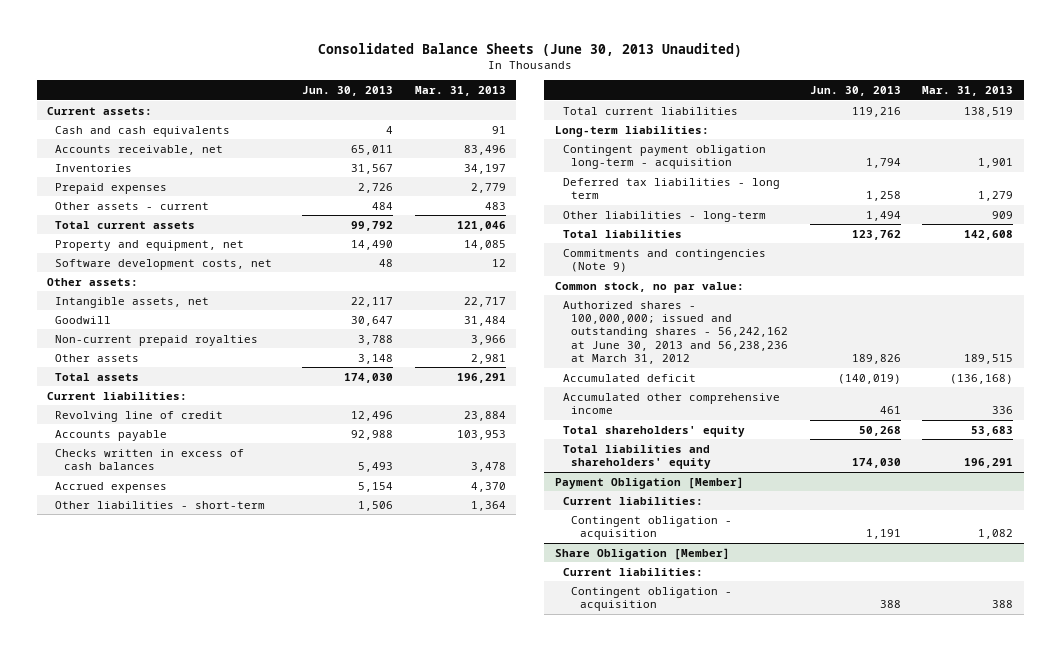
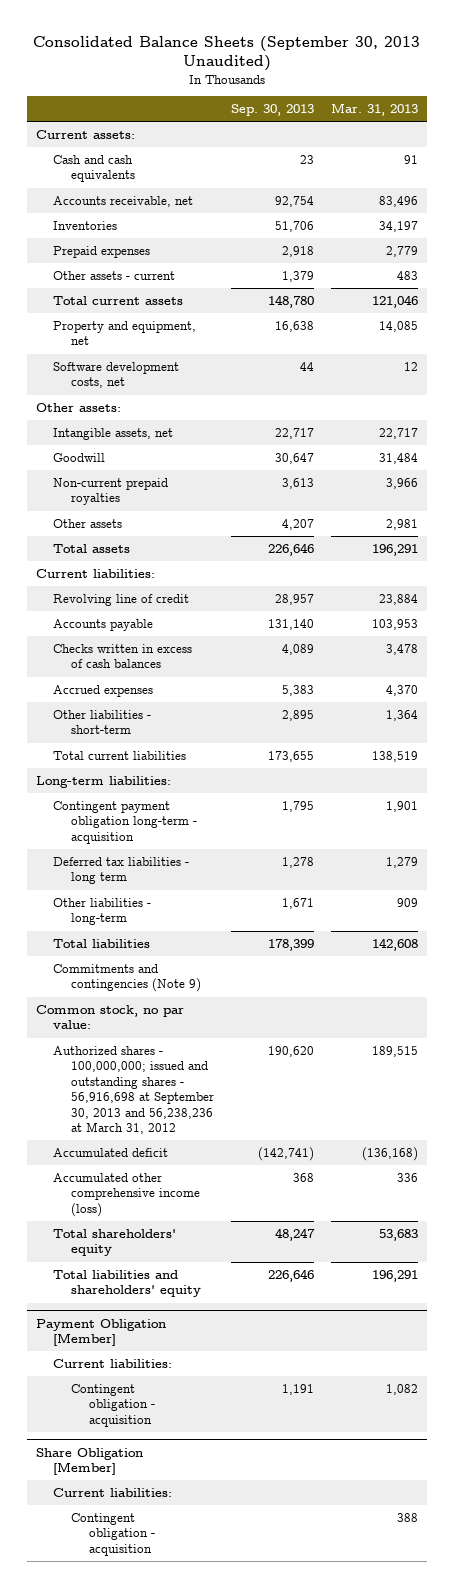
[318,42,743,57] Consolidated Balance Sheets (June 30, 2013 Unaudited) -> [32,35,420,72] Consolidated Balance Sheets (September 30, 2013 Unaudited)
[302,85,394,96] Jun. 30, 2013 -> none
none -> [231,104,315,117] Sep. 30, 2013
[563,300,789,365] Authorized shares - 100,000,000; issued and outstanding shares - 56,242,162 at June 30, 2013 and 56,238,236 at March 31, 2012 -> [53,1046,215,1135] Authorized shares - 100,000,000; issued and outstanding shares - 56,916,698 at September 30, 2013 and 56,238,236 at March 31, 2012
[563,392,781,415] Accumulated other comprehensive income -> [53,1173,201,1217] Accumulated other comprehensive income (loss)

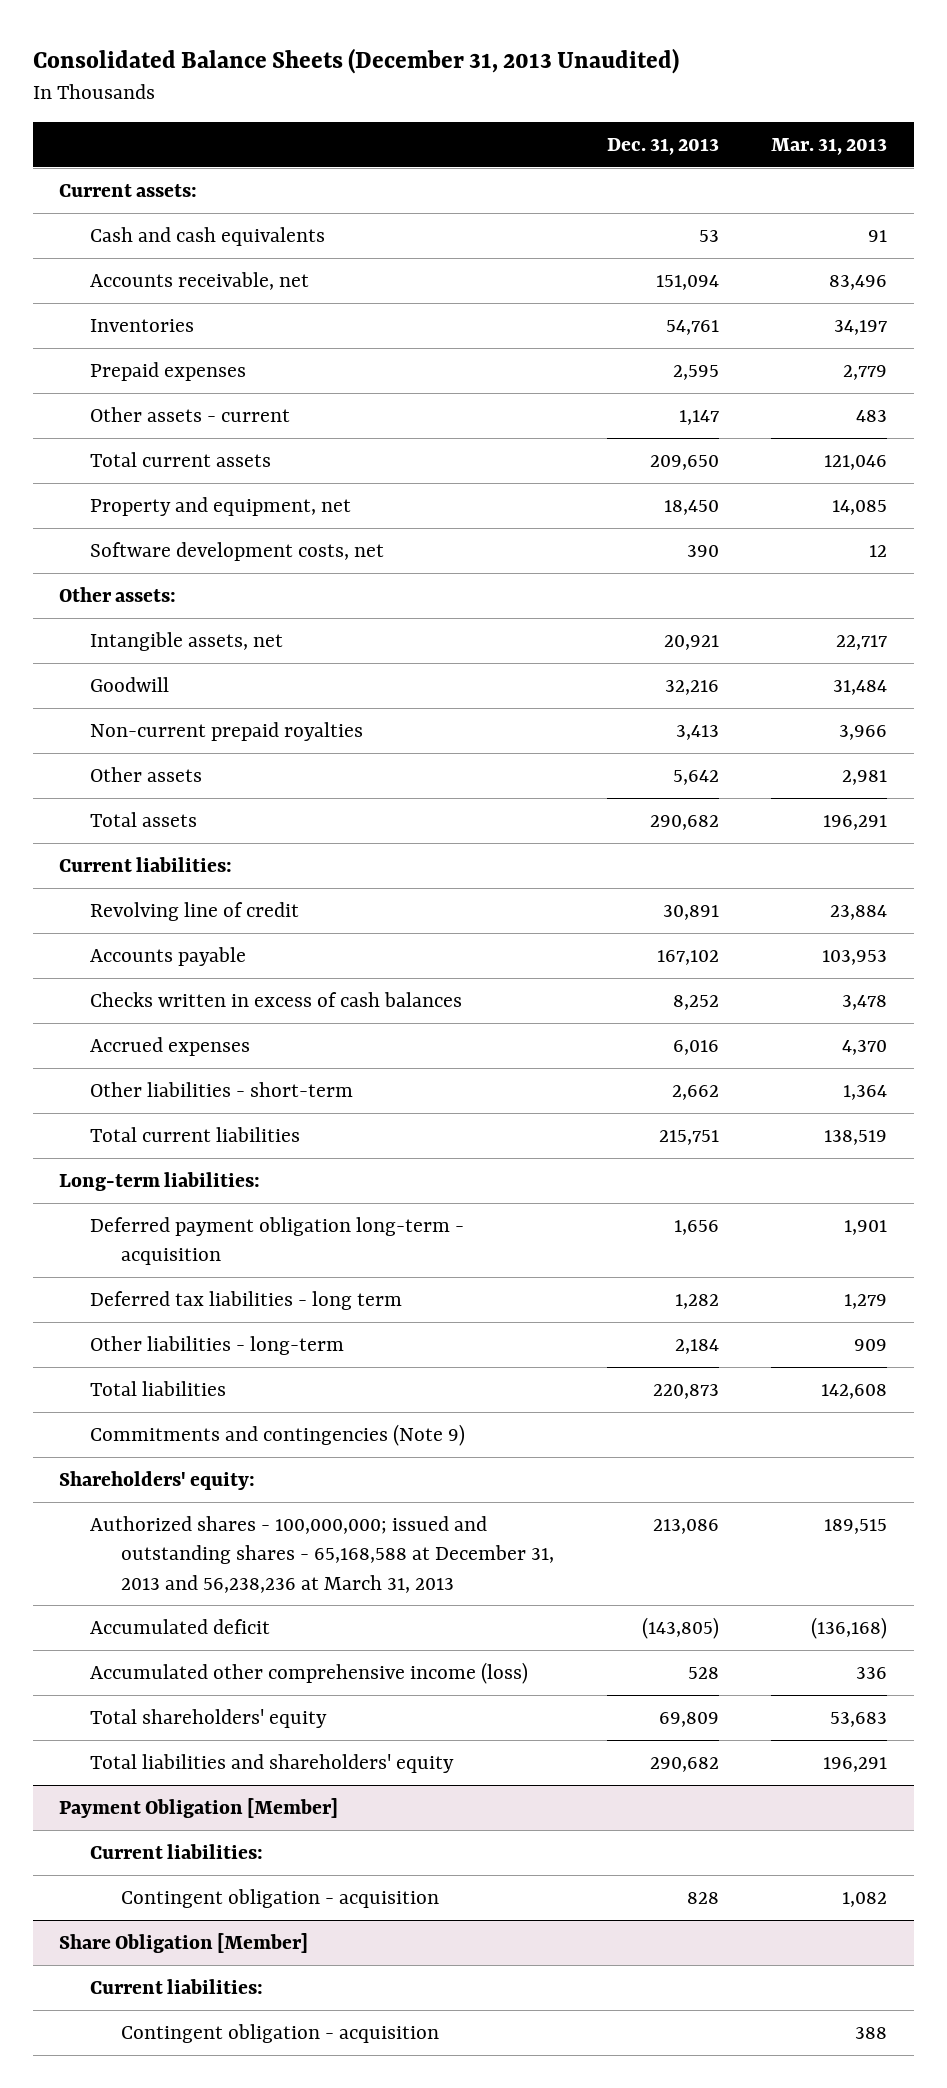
[32,35,420,72] Consolidated Balance Sheets (September 30, 2013 Unaudited) -> [32,48,679,75] Consolidated Balance Sheets (December 31, 2013 Unaudited)
[231,104,315,117] Sep. 30, 2013 -> none
none -> [606,137,719,155] Dec. 31, 2013
[53,801,198,844] Contingent payment obligation long-term - acquisition -> [90,1216,465,1266] Deferred payment obligation long-term - acquisition
[35,1005,184,1030] Common stock, no par value: -> none
none -> [59,1470,256,1490] Shareholders' equity:
[53,1046,215,1135] Authorized shares - 100,000,000; issued and outstanding shares - 56,916,698 at September 30, 2013 and 56,238,236 at March 31, 2012 -> [90,1515,555,1593] Authorized shares - 100,000,000; issued and outstanding shares - 65,168,588 at December 31, 2013 and 56,238,236 at March 31, 2013

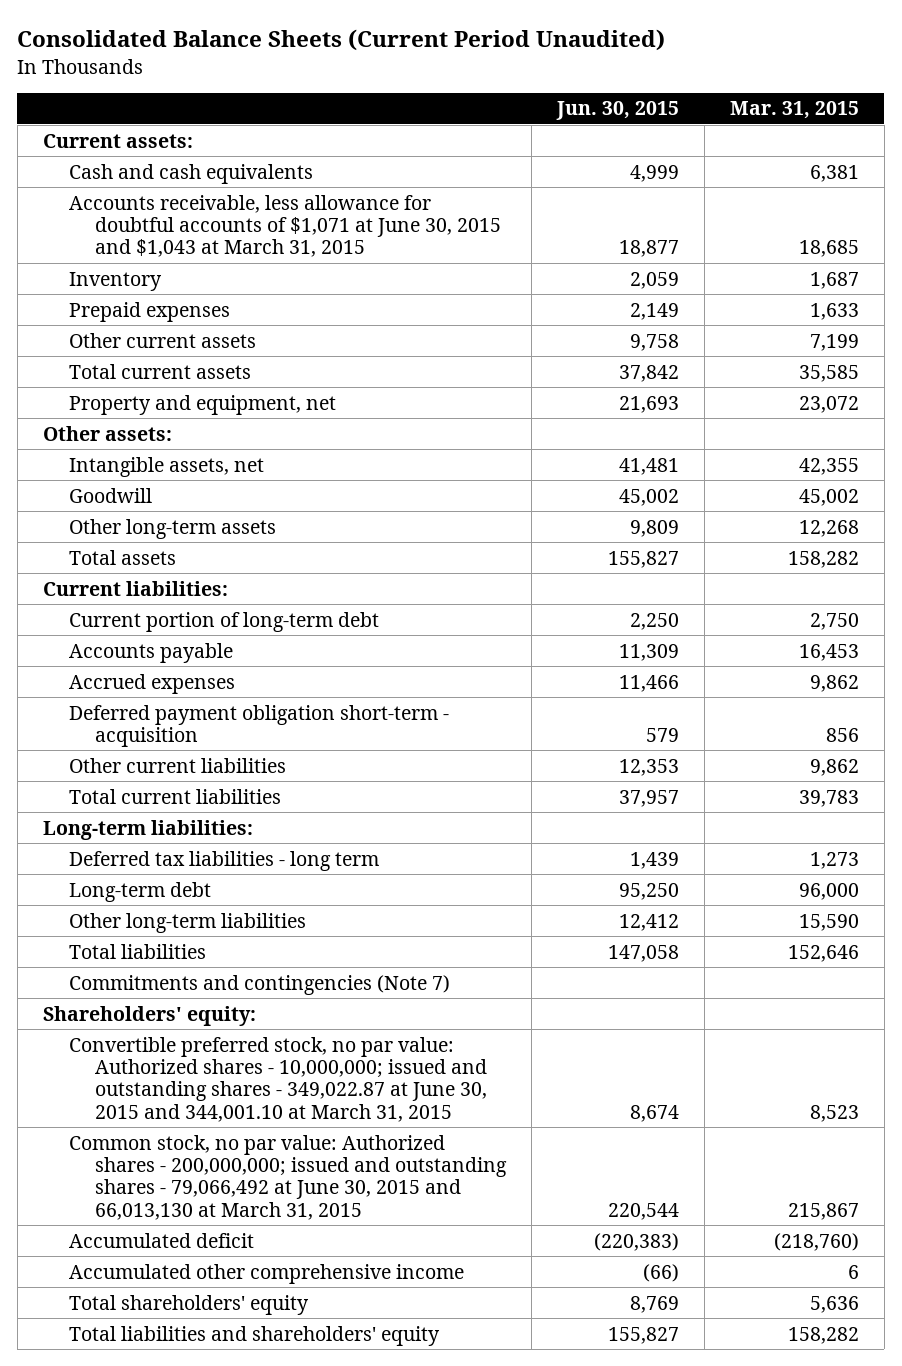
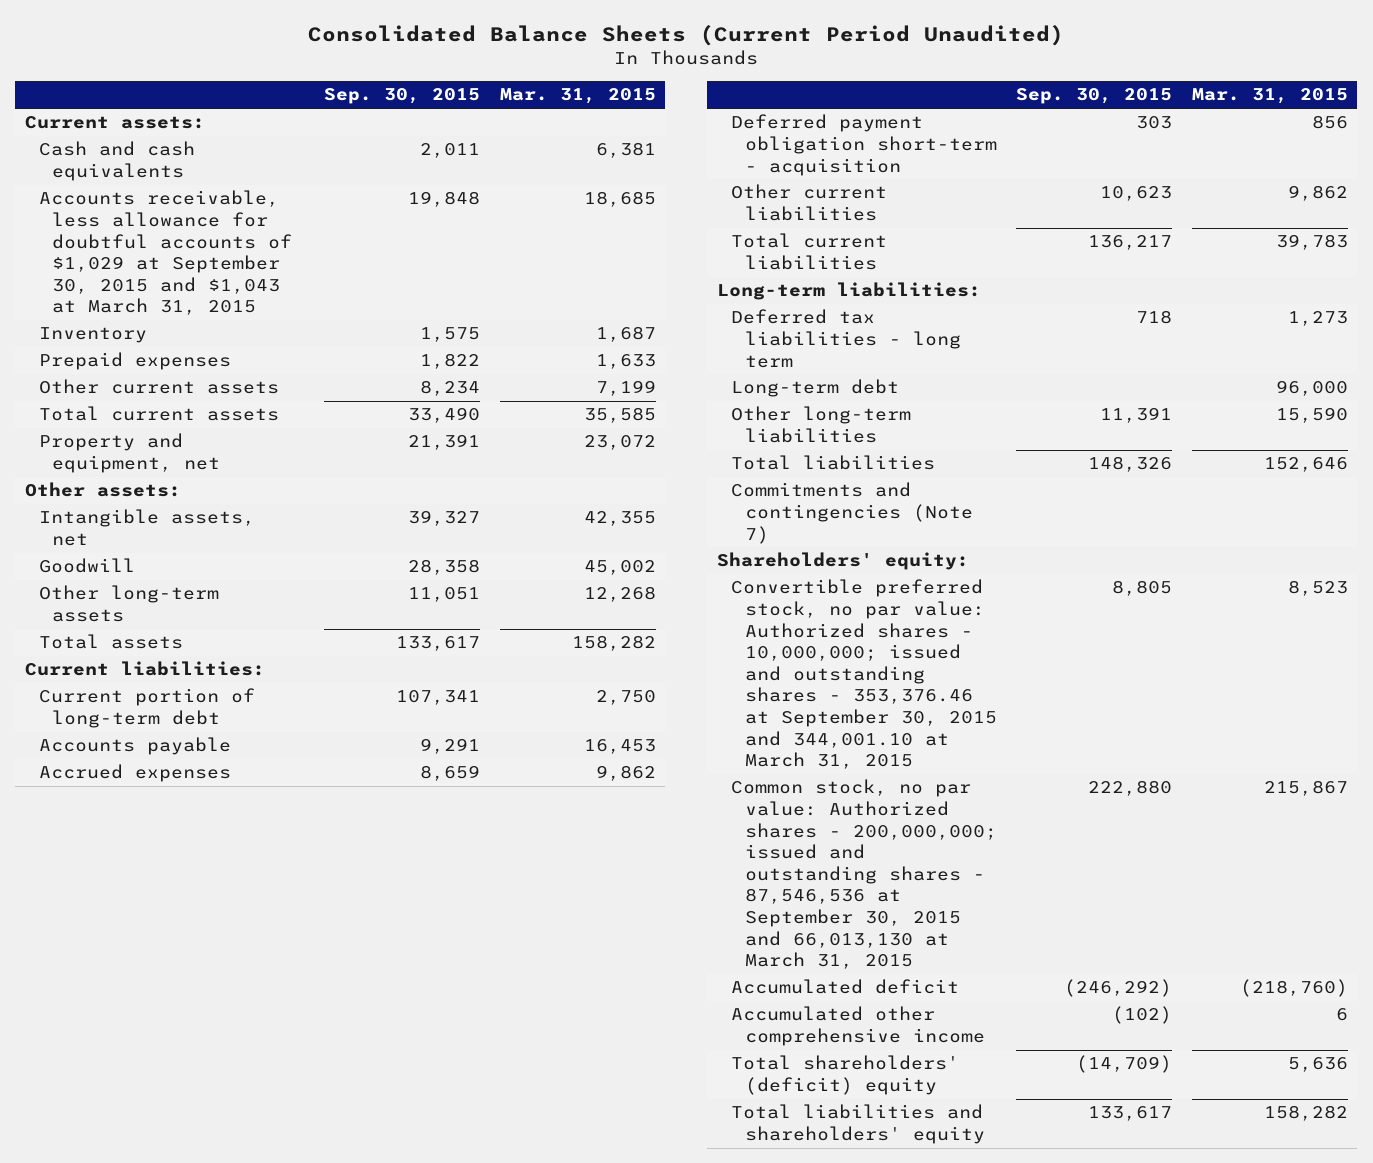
[556,101,680,121] Jun. 30, 2015 -> none
none -> [324,88,481,105] Sep. 30, 2015
[68,194,502,258] Accounts receivable, less allowance for doubtful accounts of $1,071 at June 30, 2015 and $1,043 at March 31, 2015 -> [38,190,293,316] Accounts receivable, less allowance for doubtful accounts of $1,029 at September 30, 2015 and $1,043 at March 31, 2015
[68,1036,488,1122] Convertible preferred stock, no par value: Authorized shares - 10,000,000; issued and outstanding shares - 349,022.87 at June 30, 2015 and 344,001.10 at March 31, 2015 -> [730,579,997,770] Convertible preferred stock, no par value: Authorized shares - 10,000,000; issued and outstanding shares - 353,376.46 at September 30, 2015 and 344,001.10 at March 31, 2015
[68,1134,508,1220] Common stock, no par value: Authorized shares - 200,000,000; issued and outstanding shares - 79,066,492 at June 30, 2015 and 66,013,130 at March 31, 2015 -> [730,779,997,970] Common stock, no par value: Authorized shares - 200,000,000; issued and outstanding shares - 87,546,536 at September 30, 2015 and 66,013,130 at March 31, 2015
[68,1294,309,1315] Total shareholders' equity -> [730,1055,959,1096] Total shareholders' (deficit) equity

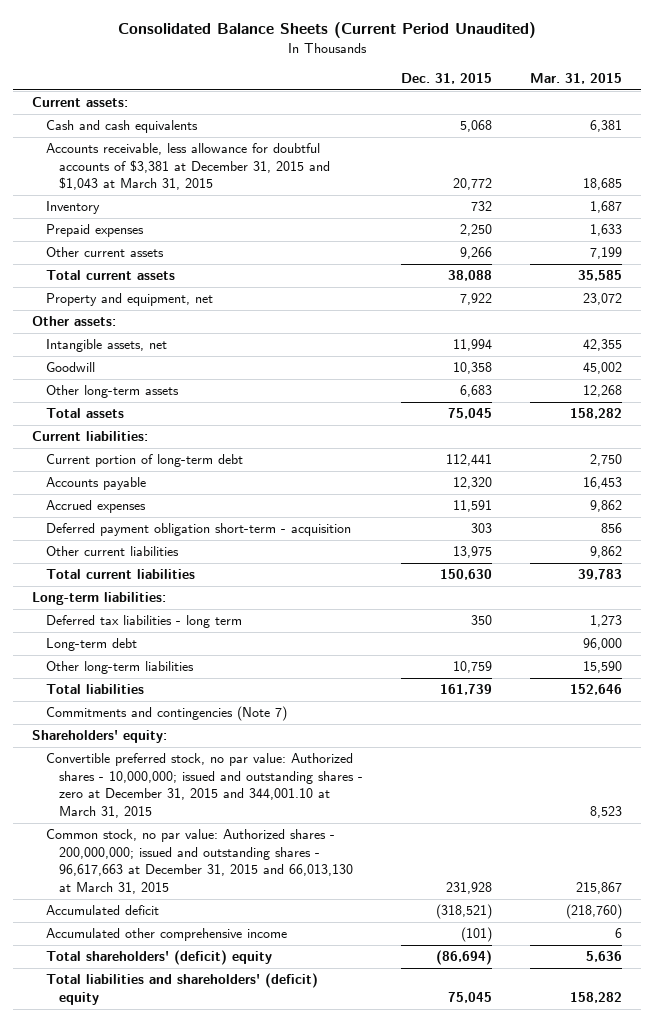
[324,88,481,105] Sep. 30, 2015 -> none
none -> [401,72,493,84] Dec. 31, 2015
[38,190,293,316] Accounts receivable, less allowance for doubtful accounts of $1,029 at September 30, 2015 and $1,043 at March 31, 2015 -> [45,143,331,191] Accounts receivable, less allowance for doubtful accounts of $3,381 at December 31, 2015 and $1,043 at March 31, 2015
[730,579,997,770] Convertible preferred stock, no par value: Authorized shares - 10,000,000; issued and outstanding shares - 353,376.46 at September 30, 2015 and 344,001.10 at March 31, 2015 -> [45,753,364,818] Convertible preferred stock, no par value: Authorized shares - 10,000,000; issued and outstanding shares - zero at December 31, 2015 and 344,001.10 at March 31, 2015
[730,779,997,970] Common stock, no par value: Authorized shares - 200,000,000; issued and outstanding shares - 87,546,536 at September 30, 2015 and 66,013,130 at March 31, 2015 -> [45,829,354,894] Common stock, no par value: Authorized shares - 200,000,000; issued and outstanding shares - 96,617,663 at December 31, 2015 and 66,013,130 at March 31, 2015
[730,1104,985,1145] Total liabilities and shareholders' equity -> [45,973,318,1005] Total liabilities and shareholders' (deficit) equity

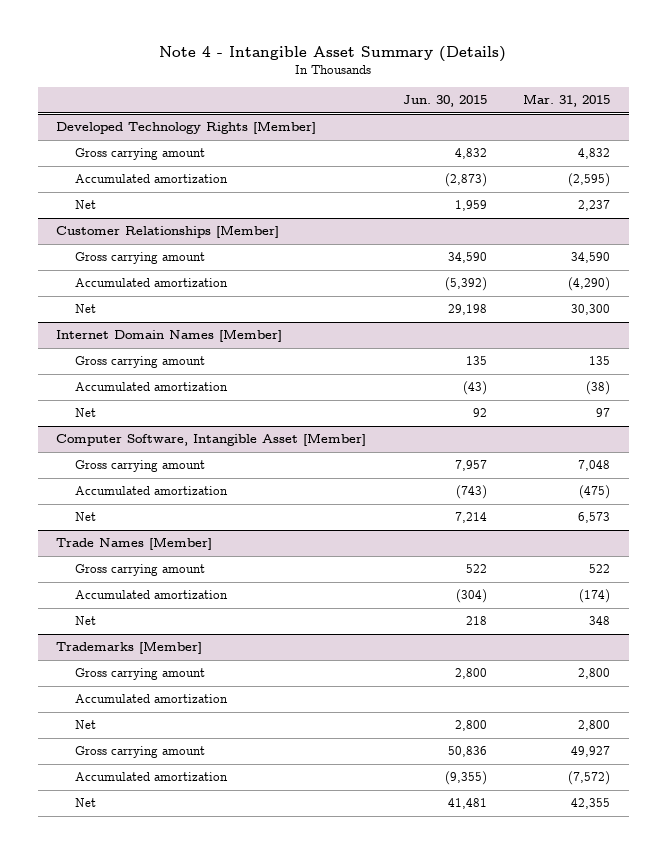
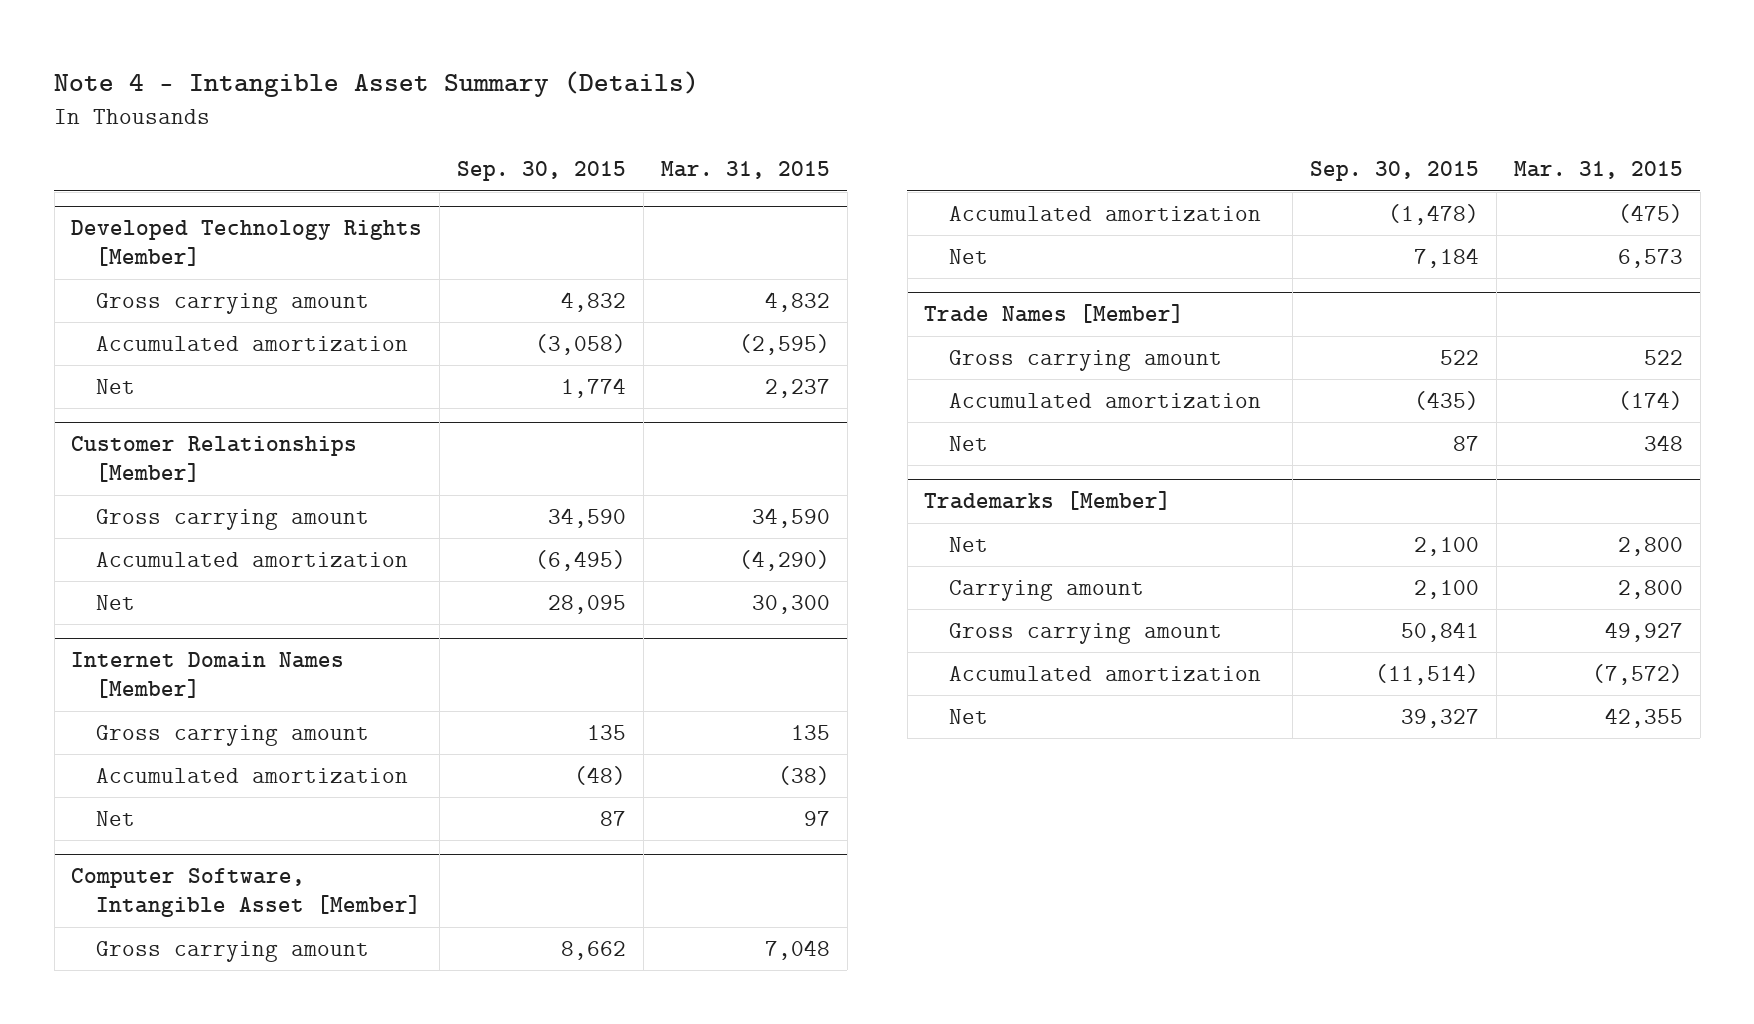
[402,95,487,108] Jun. 30, 2015 -> none
none -> [457,161,627,182] Sep. 30, 2015
[75,668,206,681] Gross carrying amount -> none
[75,694,229,704] Accumulated amortization -> none
none -> [949,579,1145,601] Carrying amount

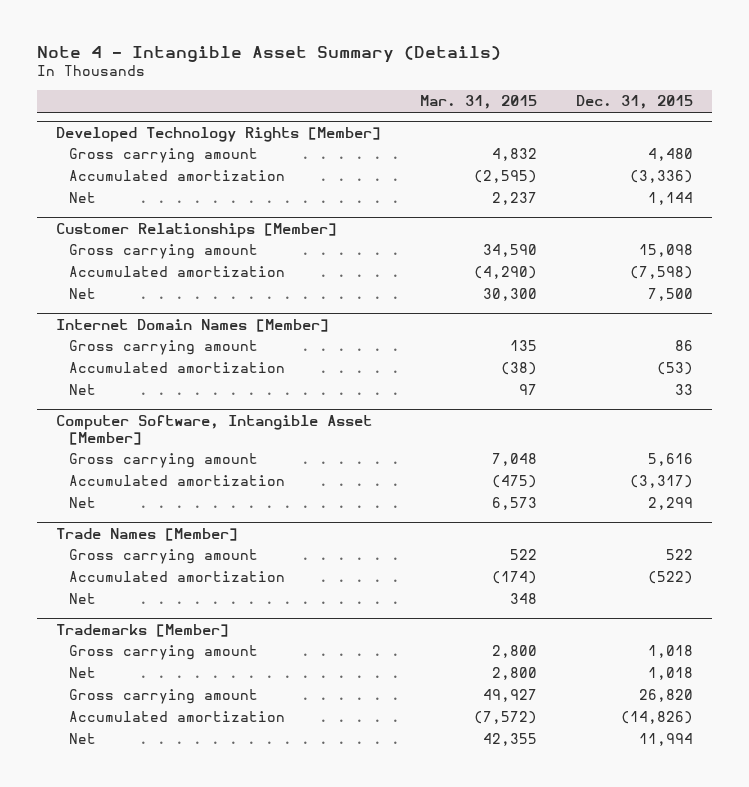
[457,161,627,182] Sep. 30, 2015 -> none
none -> [575,95,693,110] Dec. 31, 2015
none -> [69,645,259,661] Gross carrying amount
[949,579,1145,601] Carrying amount -> none

